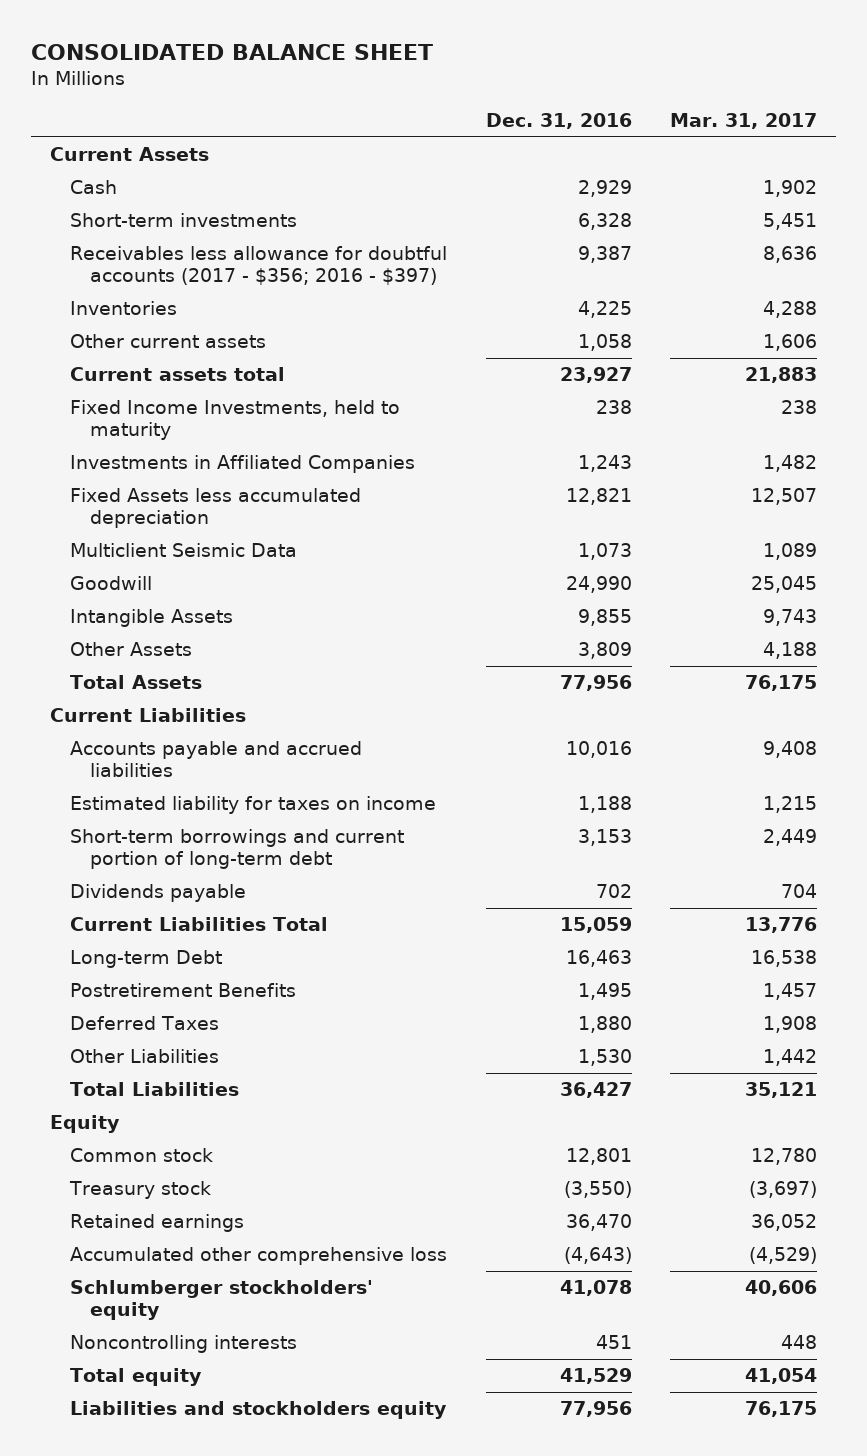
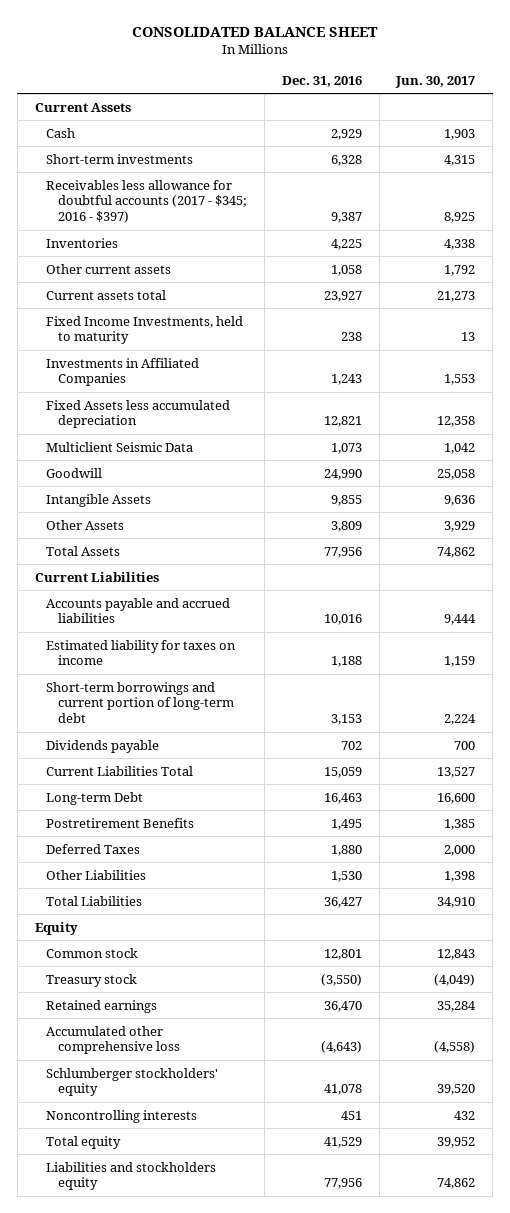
[670,113,818,130] Mar. 31, 2017 -> none
none -> [395,75,476,88] Jun. 30, 2017
[70,246,448,285] Receivables less allowance for doubtful accounts (2017 - $356; 2016 - $397) -> [46,179,248,224] Receivables less allowance for doubtful accounts (2017 - $345; 2016 - $397)

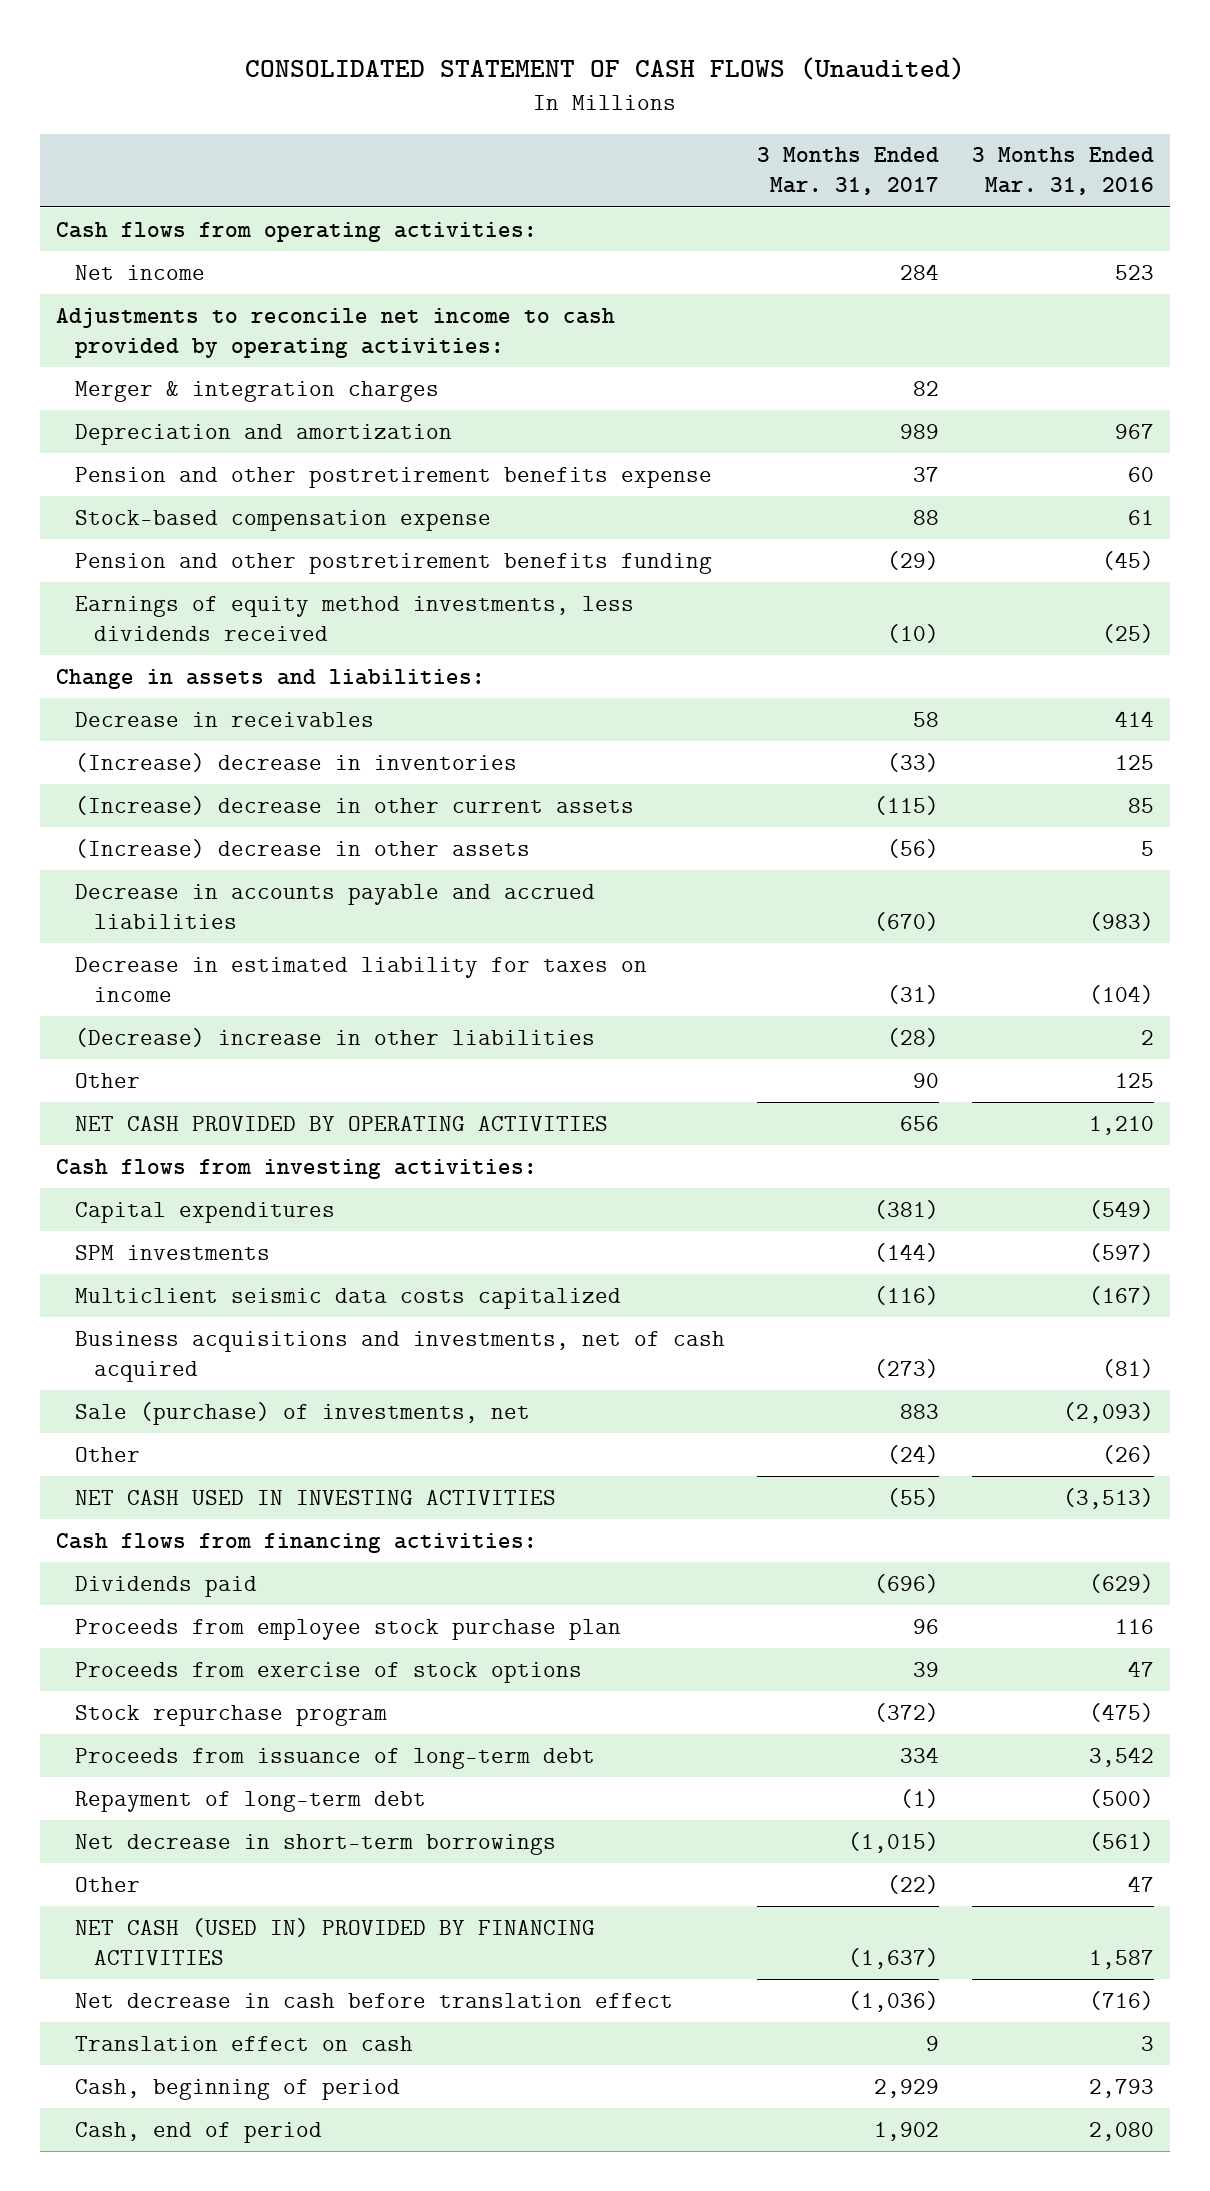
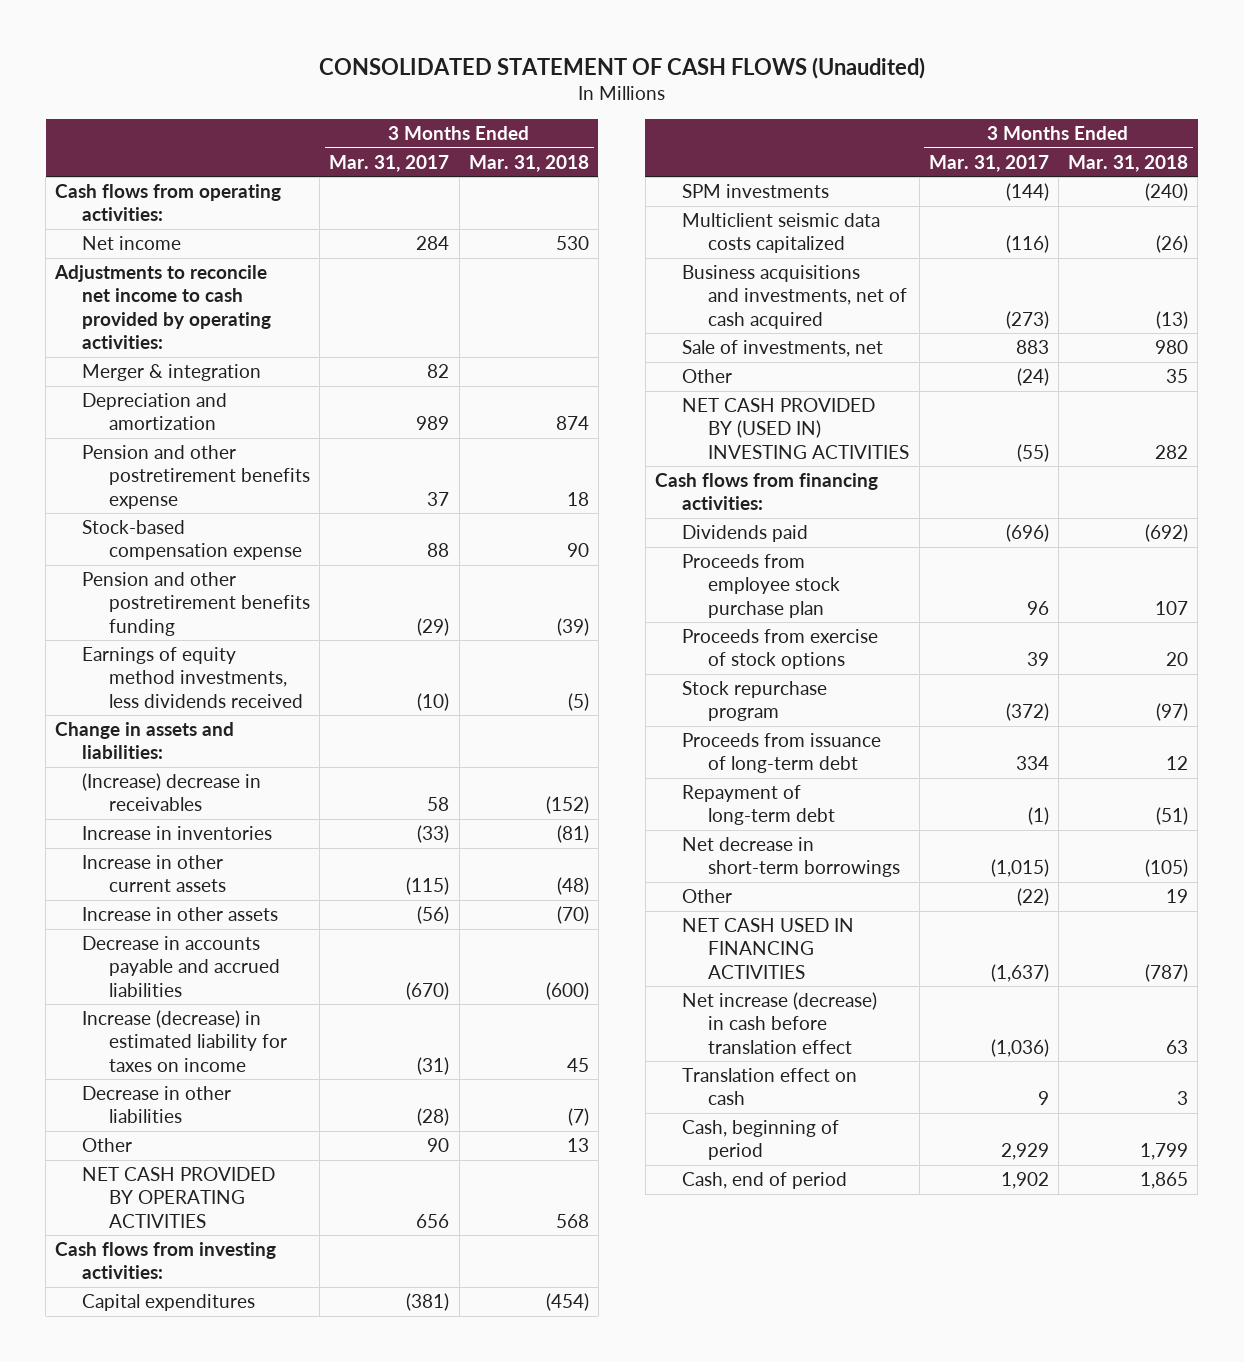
[971,147,1154,196] 3 Months Ended Mar. 31, 2016 -> none
none -> [468,154,589,172] Mar. 31, 2018
[75,380,440,402] Merger & integration charges -> [82,364,262,382] Merger & integration
[75,711,375,727] Decrease in receivables -> [82,773,262,812] (Increase) decrease in receivables
[75,752,518,772] (Increase) decrease in inventories -> [82,826,273,841] Increase in inventories
[75,795,635,815] (Increase) decrease in other current assets -> [82,855,227,893] Increase in other current assets
[75,838,531,858] (Increase) decrease in other assets -> [82,907,279,922] Increase in other assets
[75,956,648,1002] Decrease in estimated liability for taxes on income -> [82,1010,288,1072] Increase (decrease) in estimated liability for taxes on income
[75,1027,596,1047] (Decrease) increase in other liabilities -> [82,1086,232,1124] Decrease in other liabilities
[75,1401,531,1425] Sale (purchase) of investments, net -> [681,340,883,358] Sale of investments, net
[75,1489,557,1505] NET CASH USED IN INVESTING ACTIVITIES -> [681,398,910,459] NET CASH PROVIDED BY (USED IN) INVESTING ACTIVITIES
[75,1917,596,1965] NET CASH (USED IN) PROVIDED BY FINANCING ACTIVITIES -> [681,918,854,979] NET CASH USED IN FINANCING ACTIVITIES
[75,1992,674,2008] Net decrease in cash before translation effect -> [681,992,877,1054] Net increase (decrease) in cash before translation effect

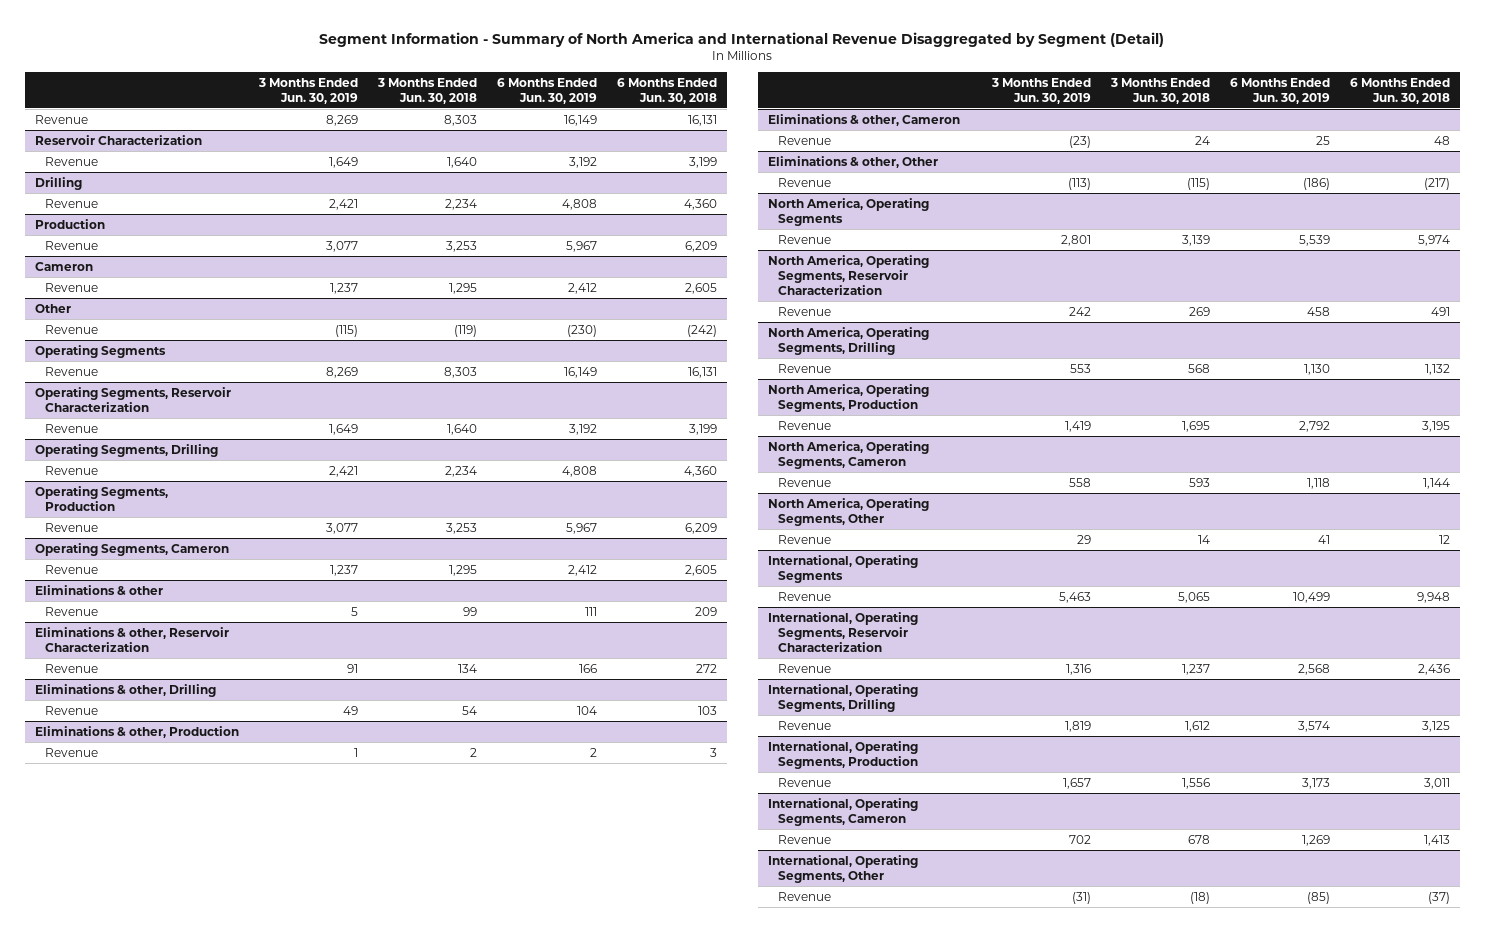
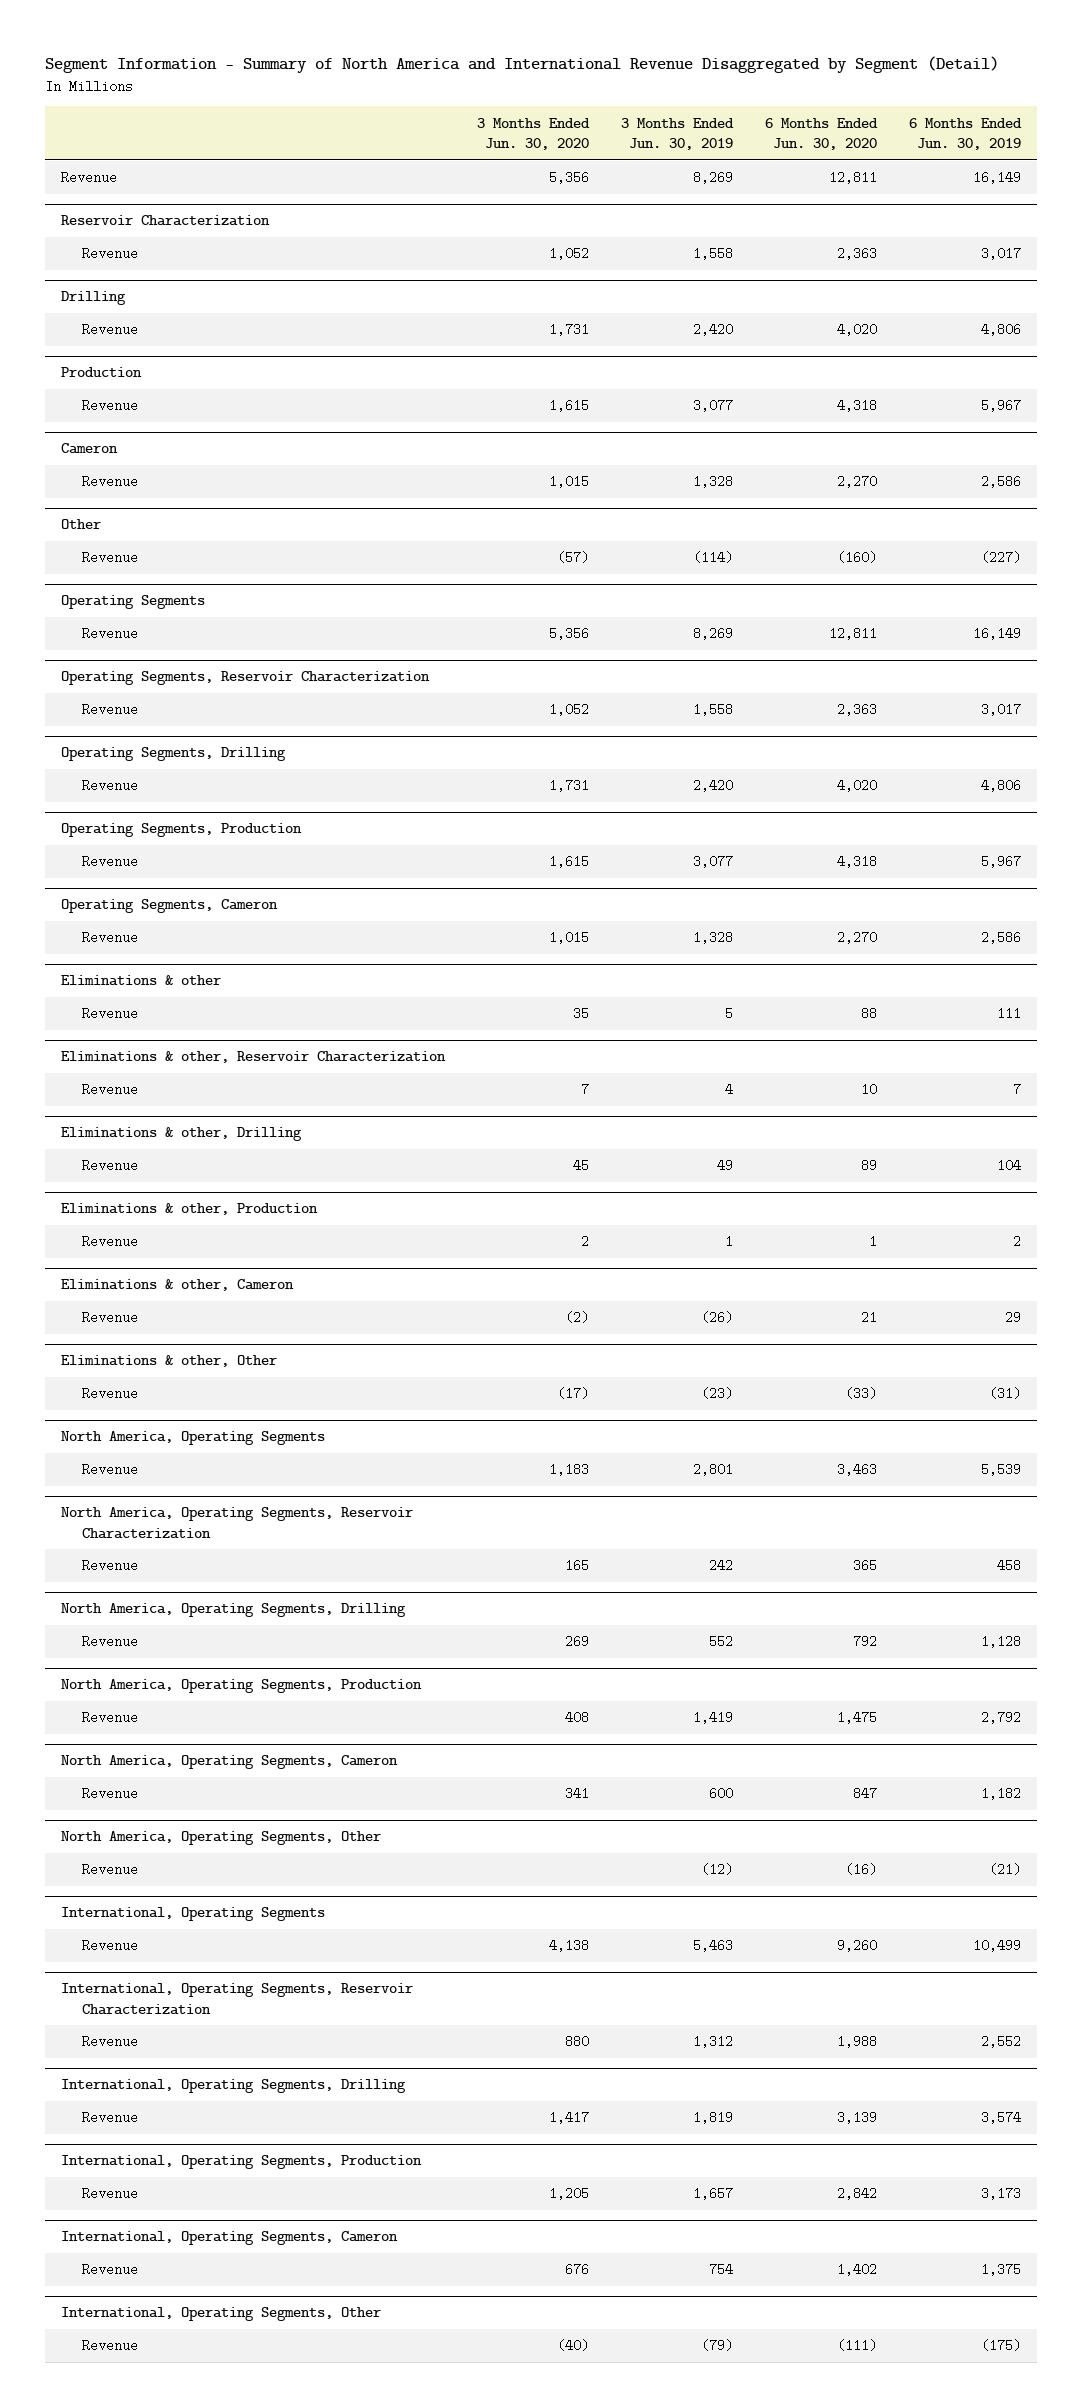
[377,77,478,104] 3 Months Ended Jun. 30, 2018 -> none
[617,77,718,104] 6 Months Ended Jun. 30, 2018 -> none
none -> [476,117,590,151] 3 Months Ended Jun. 30, 2020
none -> [764,117,878,151] 6 Months Ended Jun. 30, 2020
[328,156,358,168] 1,649 -> [692,247,733,261] 1,558
[569,156,598,168] 3,192 -> [981,247,1022,261] 3,017
[328,198,358,210] 2,421 -> [692,323,733,337] 2,420
[562,198,598,210] 4,808 -> [981,323,1022,337] 4,806
[329,282,358,294] 1,237 -> [692,475,733,489] 1,328
[568,282,598,294] 2,412 -> [981,475,1022,489] 2,586
[334,324,358,337] (115) -> [692,551,733,565] (114)
[567,324,598,337] (230) -> [981,551,1022,565] (227)
[328,423,358,435] 1,649 -> [692,703,733,717] 1,558
[569,423,598,435] 3,192 -> [981,703,1022,717] 3,017
[328,465,358,477] 2,421 -> [692,779,733,793] 2,420
[562,465,598,477] 4,808 -> [981,779,1022,793] 4,806
[329,564,358,576] 1,237 -> [692,931,733,945] 1,328
[568,564,598,576] 2,412 -> [981,931,1022,945] 2,586
[346,663,358,673] 91 -> [724,1083,733,1097] 4
[579,663,598,673] 166 -> [1013,1083,1022,1097] 7
[1068,135,1091,148] (23) -> [700,1311,733,1325] (26)
[1315,135,1330,145] 25 -> [1005,1311,1022,1325] 29
[1067,177,1091,190] (113) -> [700,1387,733,1401] (23)
[1302,177,1330,190] (186) -> [989,1387,1022,1401] (31)
[1069,363,1091,373] 553 -> [708,1635,733,1649] 552
[1303,363,1330,375] 1,130 -> [981,1635,1022,1649] 1,128
[1068,477,1091,487] 558 -> [708,1787,733,1801] 600
[1306,477,1330,489] 1,118 -> [981,1787,1022,1801] 1,182
[1076,534,1091,544] 29 -> [700,1863,733,1877] (12)
[1317,534,1330,544] 41 -> [989,1863,1022,1877] (21)
[1065,663,1091,675] 1,316 -> [692,2035,733,2049] 1,312
[1297,663,1330,675] 2,568 -> [981,2035,1022,2049] 2,552
[1068,834,1091,844] 702 -> [708,2263,733,2277] 754
[1301,834,1330,846] 1,269 -> [981,2263,1022,2277] 1,375
[1071,891,1091,904] (31) -> [700,2339,733,2353] (79)
[1306,891,1330,904] (85) -> [981,2339,1022,2353] (175)

